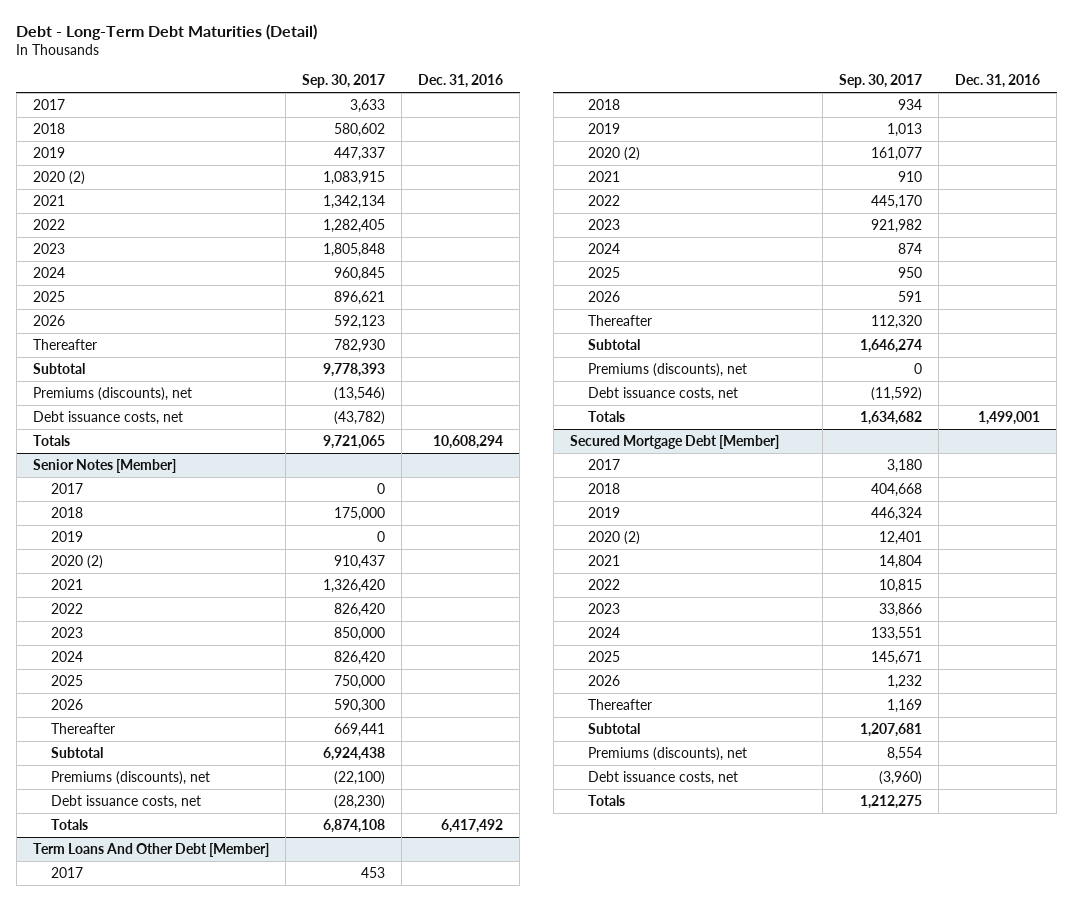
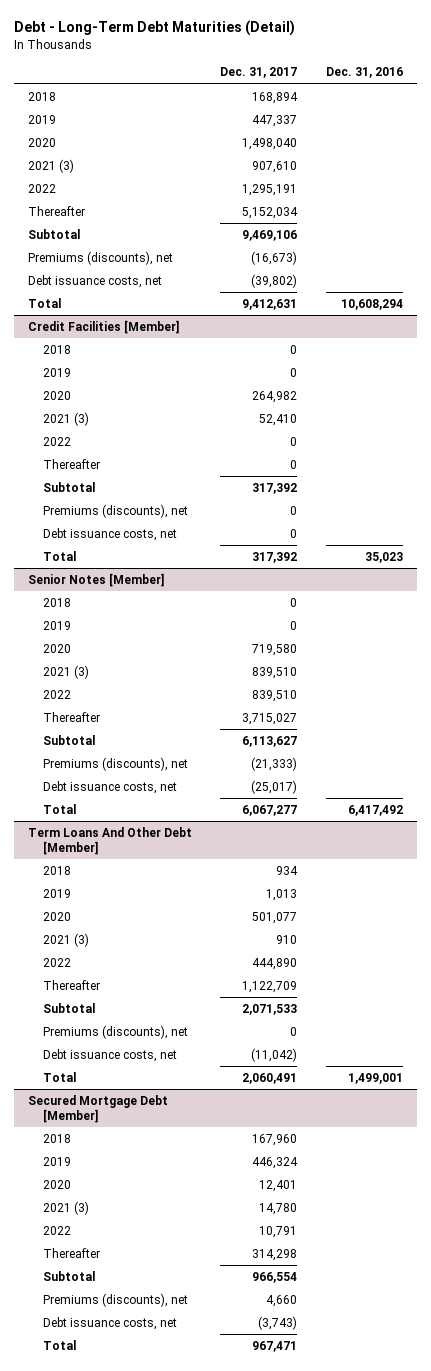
[301,74,385,89] Sep. 30, 2017 -> none
none -> [220,67,298,79] Dec. 31, 2017
[32,98,65,110] 2017 -> none
[32,194,65,206] 2021 -> none
none -> [27,137,56,147] 2020
[32,170,85,185] 2020 (2) -> [27,158,74,173] 2021 (3)
[32,242,65,254] 2023 -> none
[32,266,65,278] 2024 -> none
[32,290,65,302] 2025 -> none
[32,314,65,326] 2026 -> none
[32,434,70,446] Totals -> [27,297,61,308] Total
none -> [27,319,179,334] Credit Facilities [Member]
none -> [42,344,71,354] 2018
none -> [42,367,71,377] 2019
none -> [42,390,71,400] 2020
none -> [42,411,89,426] 2021 (3)
none -> [42,436,71,446] 2022
none -> [42,458,100,469] Thereafter
none -> [42,481,95,492] Subtotal
none -> [42,503,188,518] Premiums (discounts), net
none -> [42,527,177,541] Debt issuance costs, net
none -> [42,550,76,561] Total
[50,482,83,494] 2017 -> none
[50,578,83,590] 2021 -> none
none -> [42,643,71,653] 2020
[50,554,103,569] 2020 (2) -> [42,664,89,679] 2021 (3)
[50,626,83,638] 2023 -> none
[50,650,83,662] 2024 -> none
[50,674,83,686] 2025 -> none
[50,698,83,710] 2026 -> none
[50,818,88,830] Totals -> [42,803,76,814] Total
[50,866,83,878] 2017 -> none
[587,170,620,182] 2021 -> none
none -> [42,911,71,921] 2020
[587,146,640,161] 2020 (2) -> [42,932,89,947] 2021 (3)
[587,218,620,230] 2023 -> none
[587,242,620,254] 2024 -> none
[587,266,620,278] 2025 -> none
[587,290,620,302] 2026 -> none
[587,410,625,422] Totals -> [42,1071,76,1082] Total
[587,458,620,470] 2017 -> none
[587,554,620,566] 2021 -> none
none -> [42,1179,71,1189] 2020
[587,530,640,545] 2020 (2) -> [42,1200,89,1215] 2021 (3)
[587,602,620,614] 2023 -> none
[587,626,620,638] 2024 -> none
[587,650,620,662] 2025 -> none
[587,674,620,686] 2026 -> none
[587,794,625,806] Totals -> [42,1339,76,1350] Total

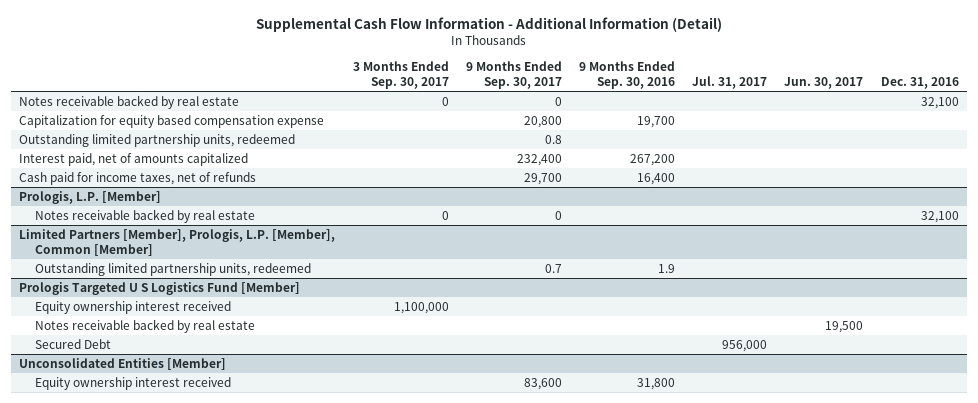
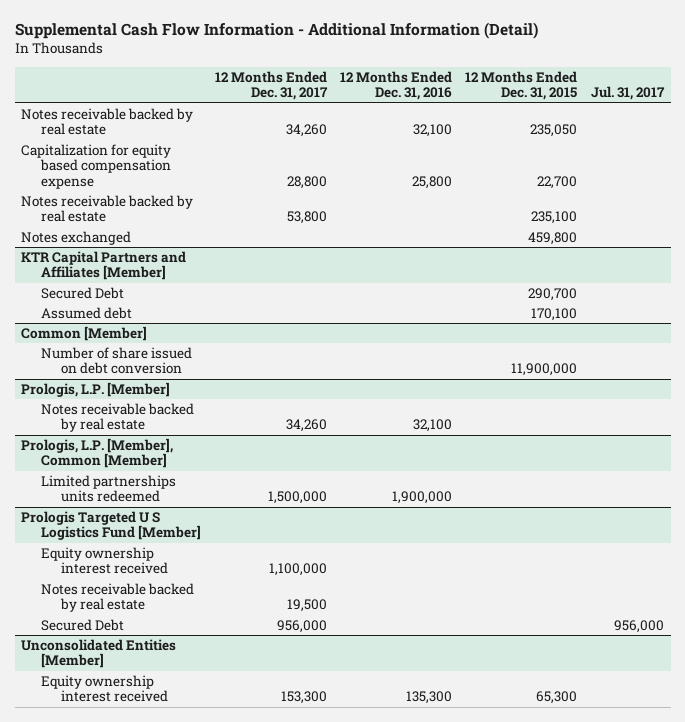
[352,61,449,90] 3 Months Ended Sep. 30, 2017 -> none
[465,61,562,90] 9 Months Ended Sep. 30, 2017 -> none
[578,61,675,90] 9 Months Ended Sep. 30, 2016 -> none
[784,77,864,90] Jun. 30, 2017 -> none
[880,77,959,90] Dec. 31, 2016 -> none
none -> [214,70,328,101] 12 Months Ended Dec. 31, 2017
none -> [340,70,453,101] 12 Months Ended Dec. 31, 2016
none -> [465,70,578,101] 12 Months Ended Dec. 31, 2015
[19,133,296,147] Outstanding limited partnership units, redeemed -> none
[19,152,249,166] Interest paid, net of amounts capitalized -> none
[19,171,257,185] Cash paid for income taxes, net of refunds -> none
none -> [21,194,194,223] Notes receivable backed by real estate
none -> [21,230,132,245] Notes exchanged
none -> [21,250,187,281] KTR Capital Partners and Affiliates [Member]
none -> [41,286,125,299] Secured Debt
none -> [41,306,133,319] Assumed debt
none -> [21,325,148,341] Common [Member]
none -> [41,346,193,375] Number of share issued on debt conversion
[19,228,336,256] Limited Partners [Member], Prologis, L.P. [Member], Common [Member] -> [21,437,174,469] Prologis, L.P. [Member], Common [Member]
[35,262,312,276] Outstanding limited partnership units, redeemed -> [41,474,177,503] Limited partnerships units redeemed

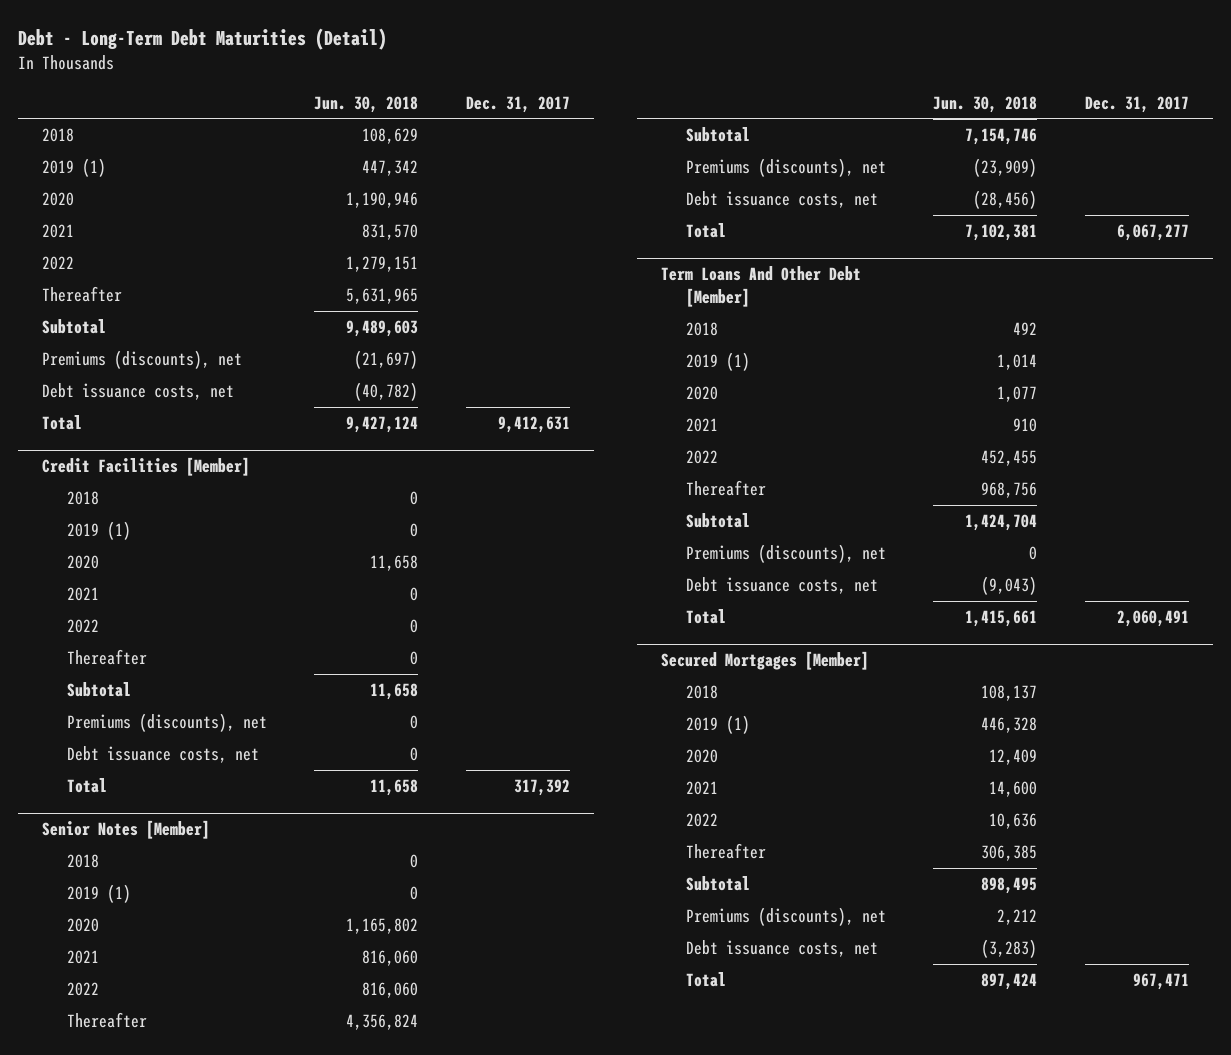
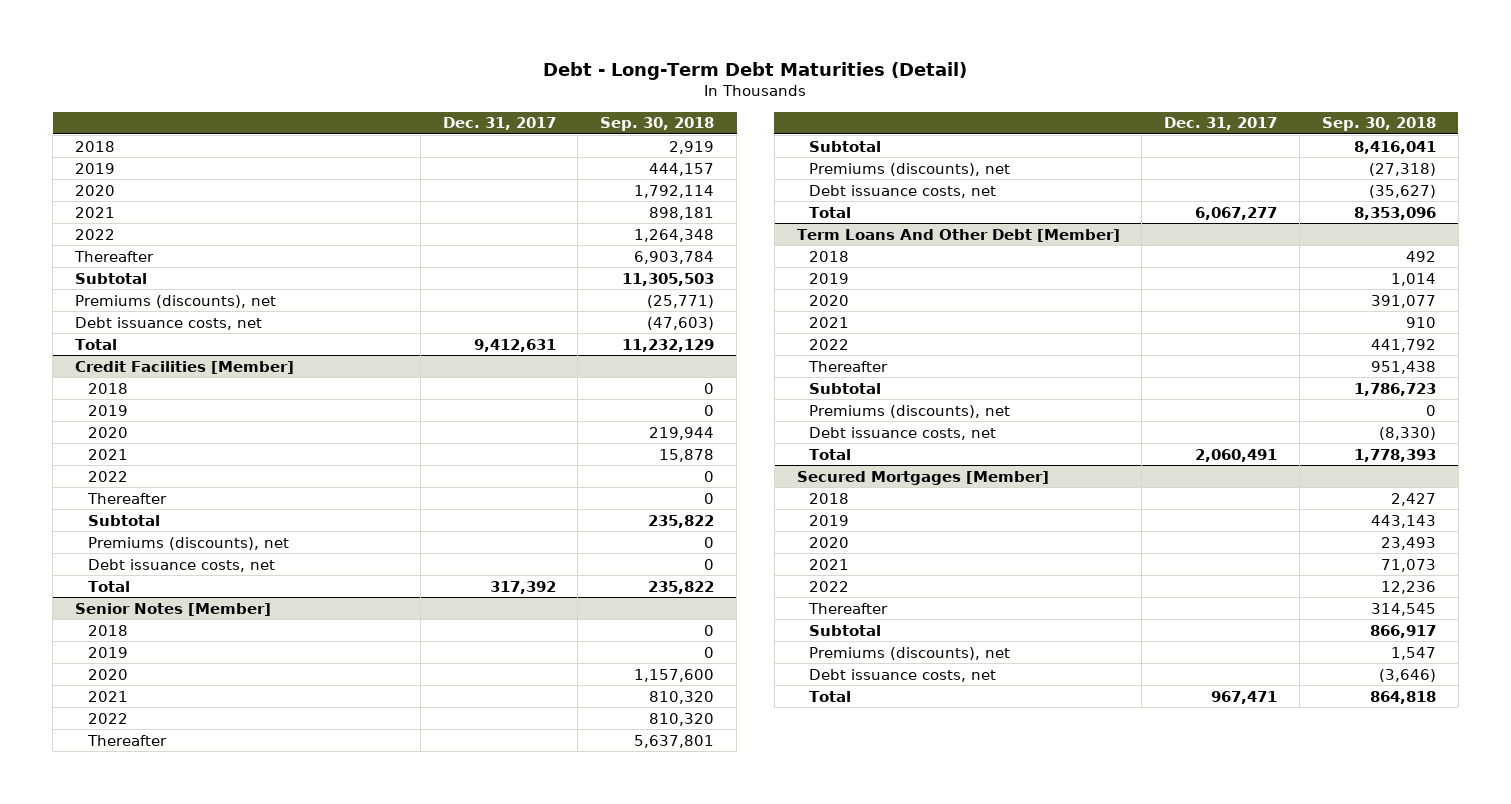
[314,95,419,113] Jun. 30, 2018 -> none
none -> [600,117,715,132] Sep. 30, 2018
[41,158,106,178] 2019 (1) -> [74,162,115,174] 2019
[66,521,131,541] 2019 (1) -> [87,404,128,416] 2019
[66,884,131,904] 2019 (1) -> [87,646,128,658] 2019
[685,352,750,372] 2019 (1) -> [809,272,850,284] 2019
[685,715,750,735] 2019 (1) -> [809,514,850,526] 2019

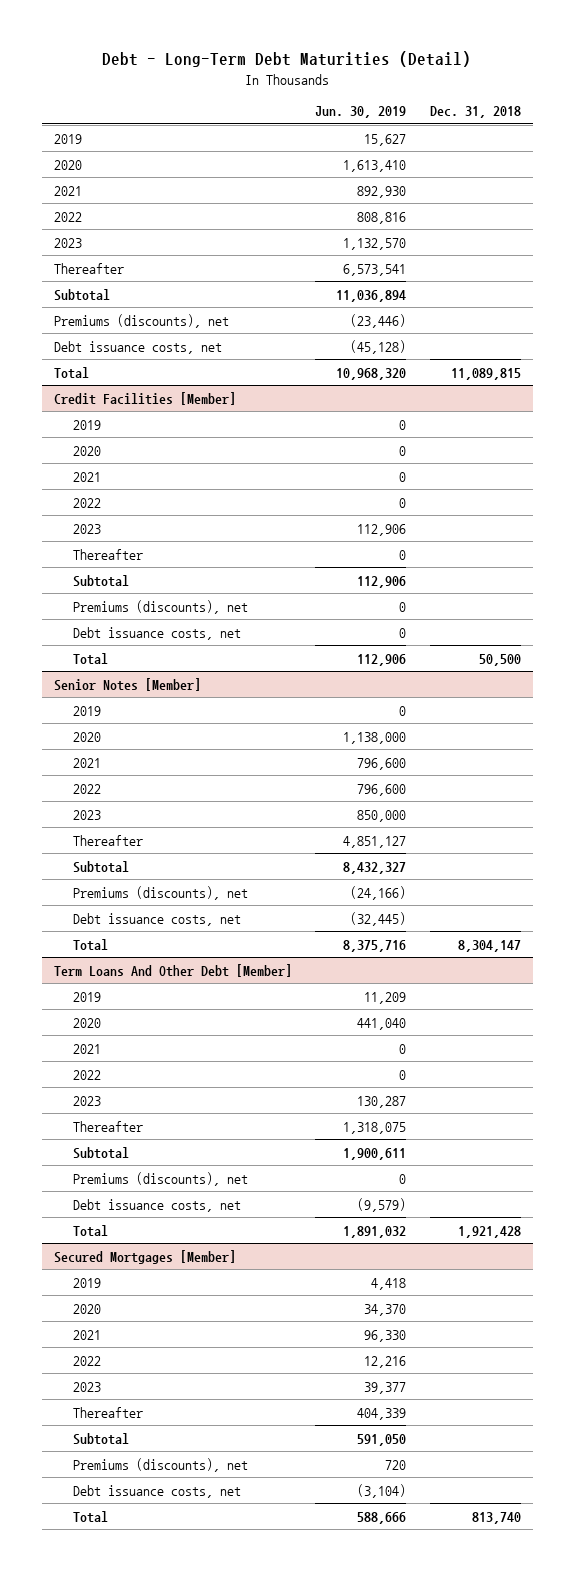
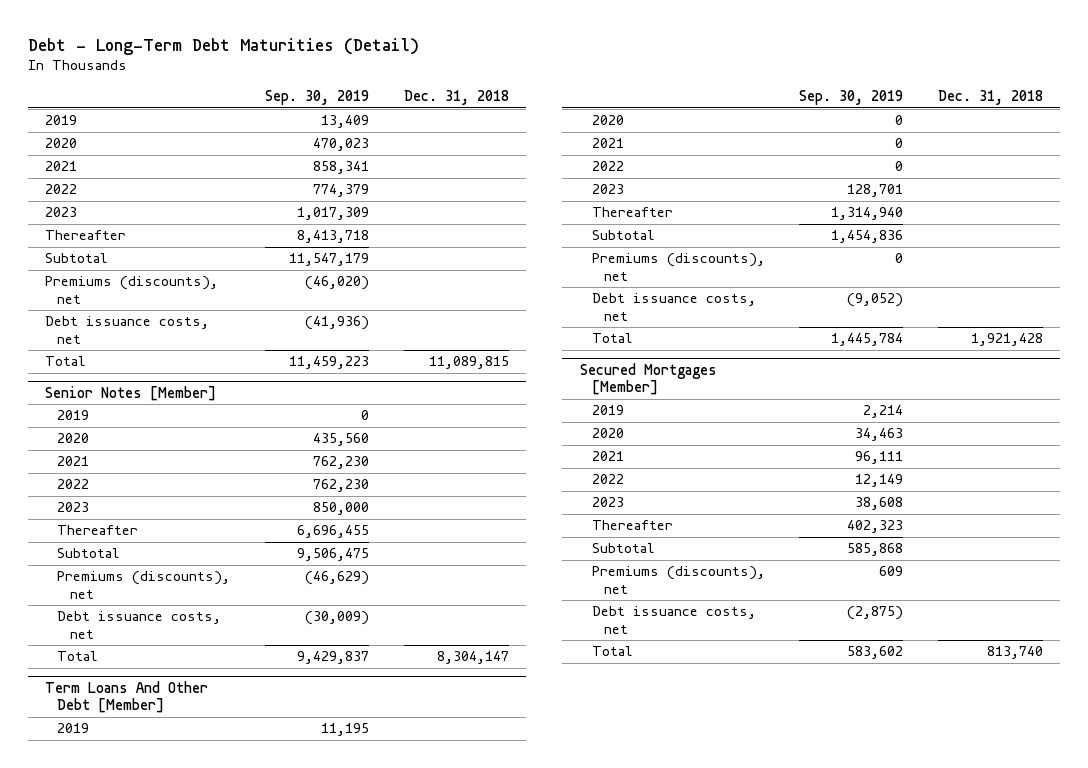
[315,106,407,119] Jun. 30, 2019 -> none
none -> [265,90,370,106] Sep. 30, 2019
[54,391,237,405] Credit Facilities [Member] -> none
[72,419,101,430] 2019 -> none
[72,445,101,456] 2020 -> none
[72,471,101,482] 2021 -> none
[72,497,101,508] 2022 -> none
[72,523,101,534] 2023 -> none
[72,548,143,560] Thereafter -> none
[72,574,129,587] Subtotal -> none
[72,599,248,614] Premiums (discounts), net -> none
[72,626,241,640] Debt issuance costs, net -> none
[72,652,108,665] Total -> none

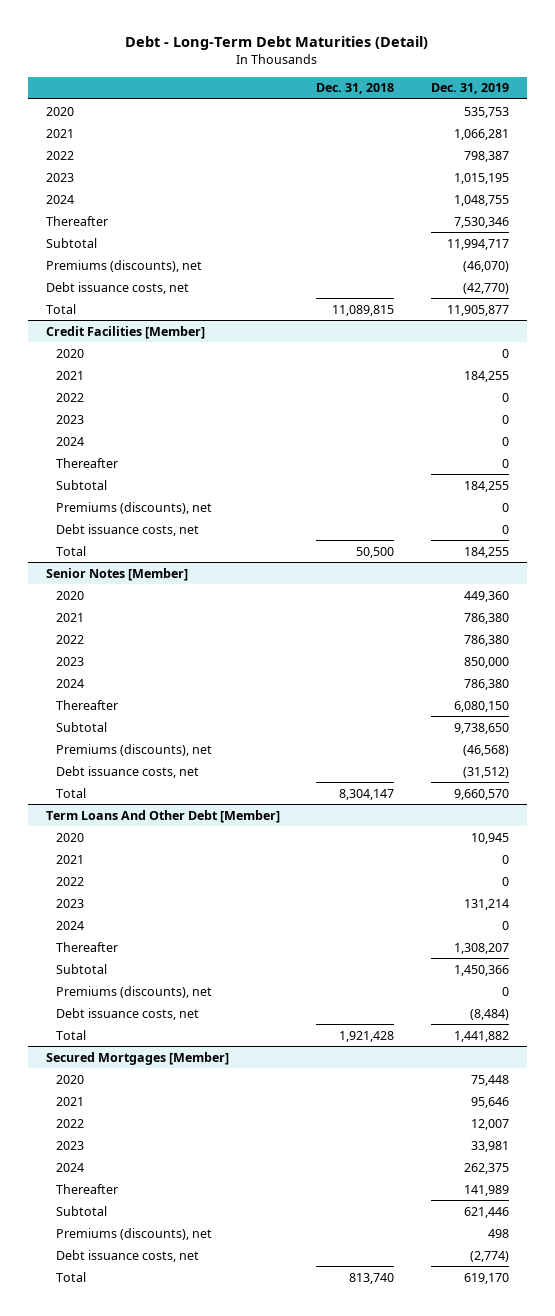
[265,90,370,106] Sep. 30, 2019 -> none
none -> [430,83,509,95] Dec. 31, 2019
[45,115,78,126] 2019 -> none
none -> [46,194,75,204] 2024
none -> [46,325,206,339] Credit Facilities [Member]
none -> [56,348,85,358] 2020
none -> [56,370,85,380] 2021
none -> [56,392,85,402] 2022
none -> [56,414,85,424] 2023
none -> [56,436,85,446] 2024
none -> [56,457,119,468] Thereafter
none -> [56,479,108,490] Subtotal
none -> [56,501,213,514] Premiums (discounts), net
none -> [56,523,200,536] Debt issuance costs, net
none -> [56,545,87,556] Total
[57,410,90,421] 2019 -> none
none -> [56,678,85,688] 2024
[57,723,90,734] 2019 -> none
none -> [56,920,85,930] 2024
[591,405,624,416] 2019 -> none
none -> [56,1162,85,1172] 2024

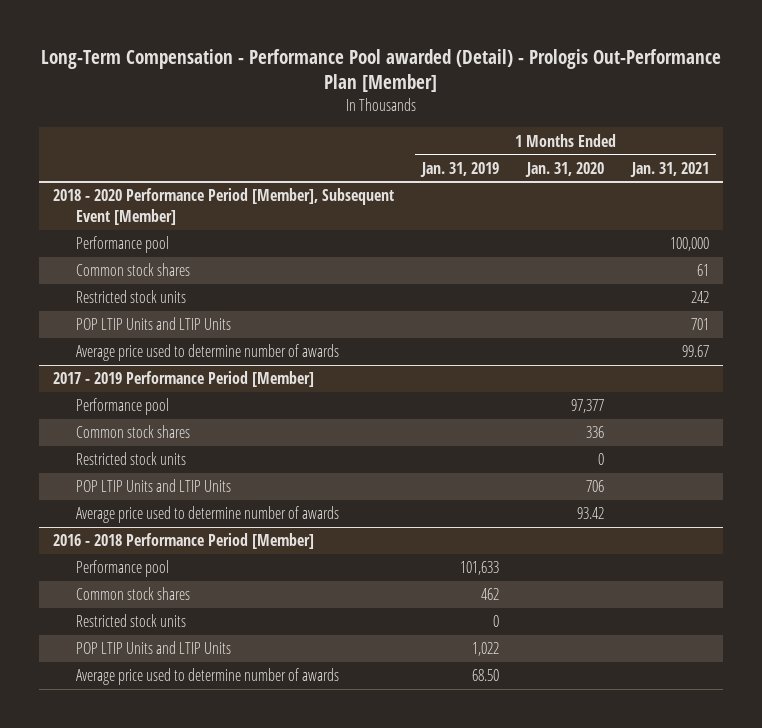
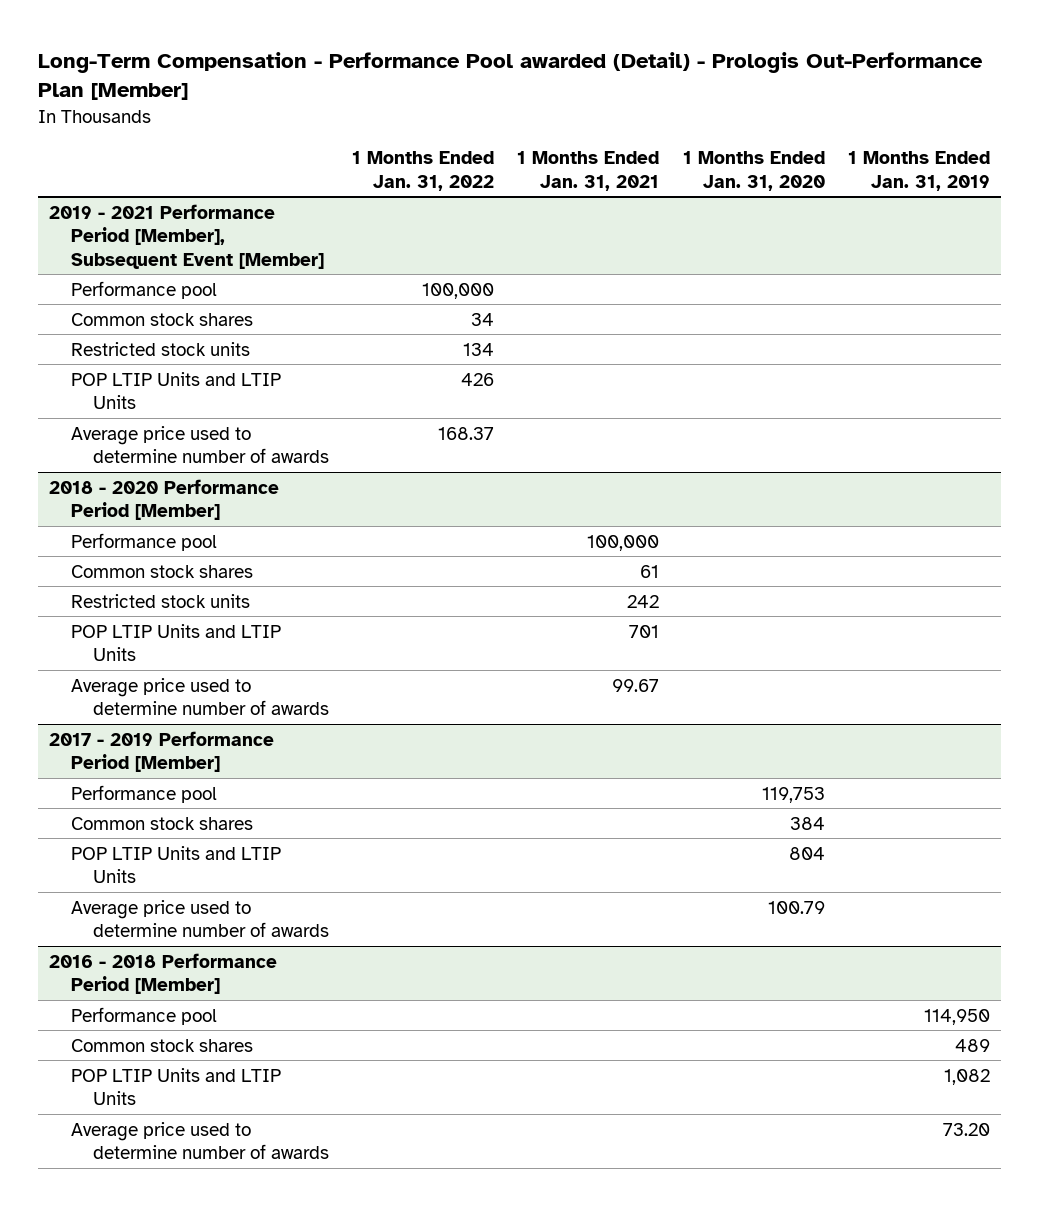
none -> [352,151,495,191] 1 Months Ended Jan. 31, 2022
none -> [49,203,325,269] 2019 - 2021 Performance Period [Member], Subsequent Event [Member]
none -> [71,280,218,299] Performance pool
none -> [71,312,254,326] Common stock shares
none -> [71,341,251,356] Restricted stock units
none -> [71,371,282,410] POP LTIP Units and LTIP Units
none -> [71,425,330,464] Average price used to determine number of awards
[53,188,395,225] 2018 - 2020 Performance Period [Member], Subsequent Event [Member] -> [49,478,280,521] 2018 - 2020 Performance Period [Member]
[76,452,187,466] Restricted stock units -> none
[571,399,605,414] 97,377 -> [761,786,825,803] 119,753
[586,426,605,439] 336 -> [789,816,825,830] 384
[586,480,605,493] 706 -> [788,846,825,860] 804
[577,507,605,520] 93.42 -> [767,900,825,914] 100.79
[76,614,187,628] Restricted stock units -> none
[460,561,500,576] 101,633 -> [923,1008,990,1025] 114,950
[481,588,500,601] 462 -> [954,1038,990,1052] 489
[472,642,500,657] 1,022 -> [943,1068,990,1085] 1,082
[472,669,500,682] 68.50 -> [942,1122,990,1136] 73.20

